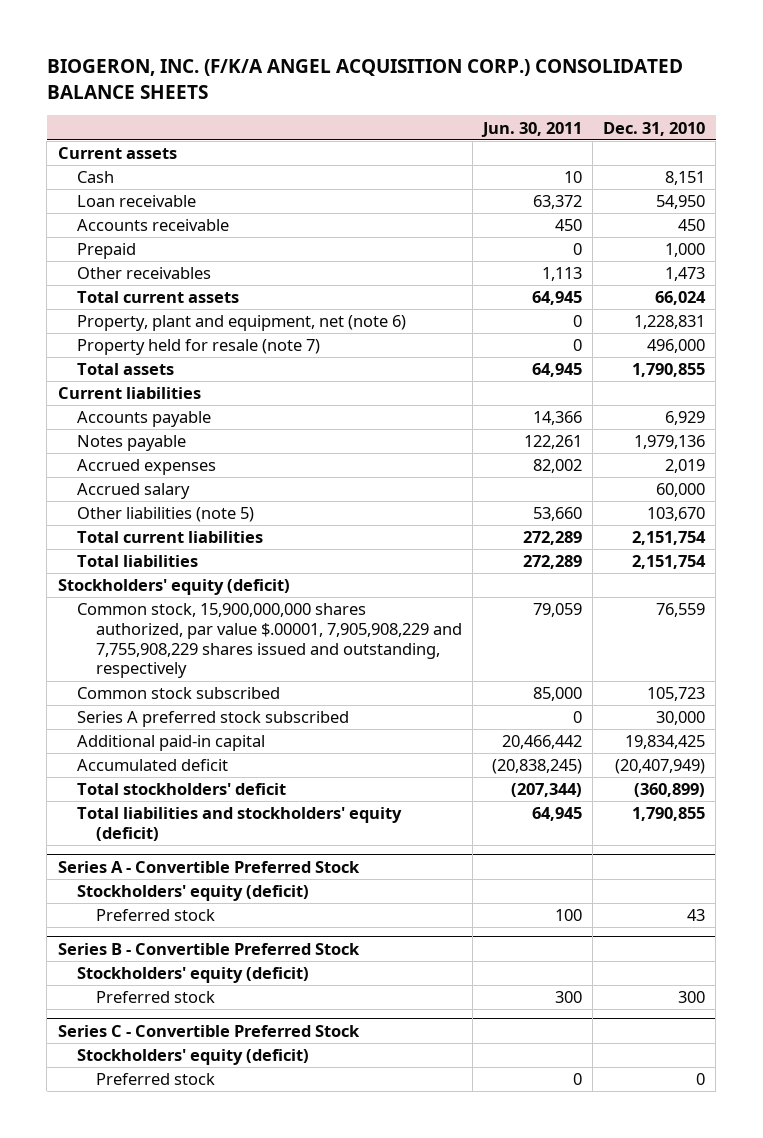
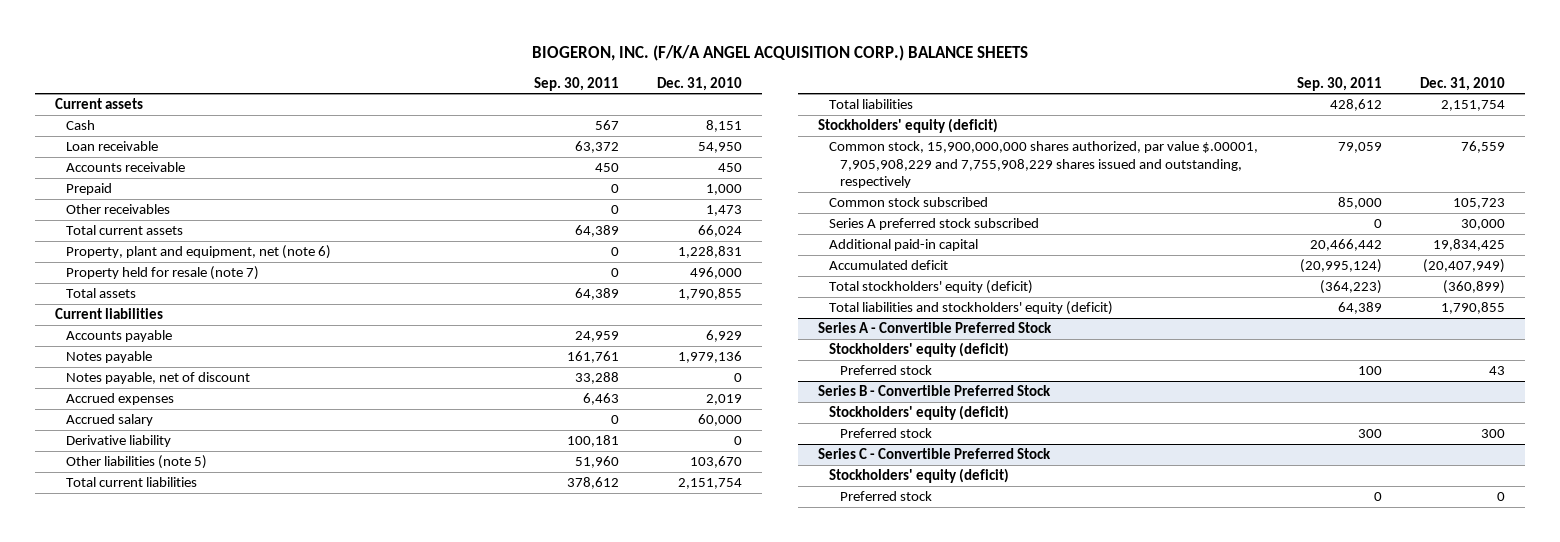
[46,58,683,99] BIOGERON, INC. (F/K/A ANGEL ACQUISITION CORP.) CONSOLIDATED BALANCE SHEETS -> [531,44,1028,61] BIOGERON, INC. (F/K/A ANGEL ACQUISITION CORP.) BALANCE SHEETS
[481,121,583,137] Jun. 30, 2011 -> none
none -> [533,76,619,91] Sep. 30, 2011
none -> [65,372,250,385] Notes payable, net of discount
none -> [65,435,171,448] Derivative liability
[76,783,286,796] Total stockholders' deficit -> [828,280,1033,295] Total stockholders' equity (deficit)

